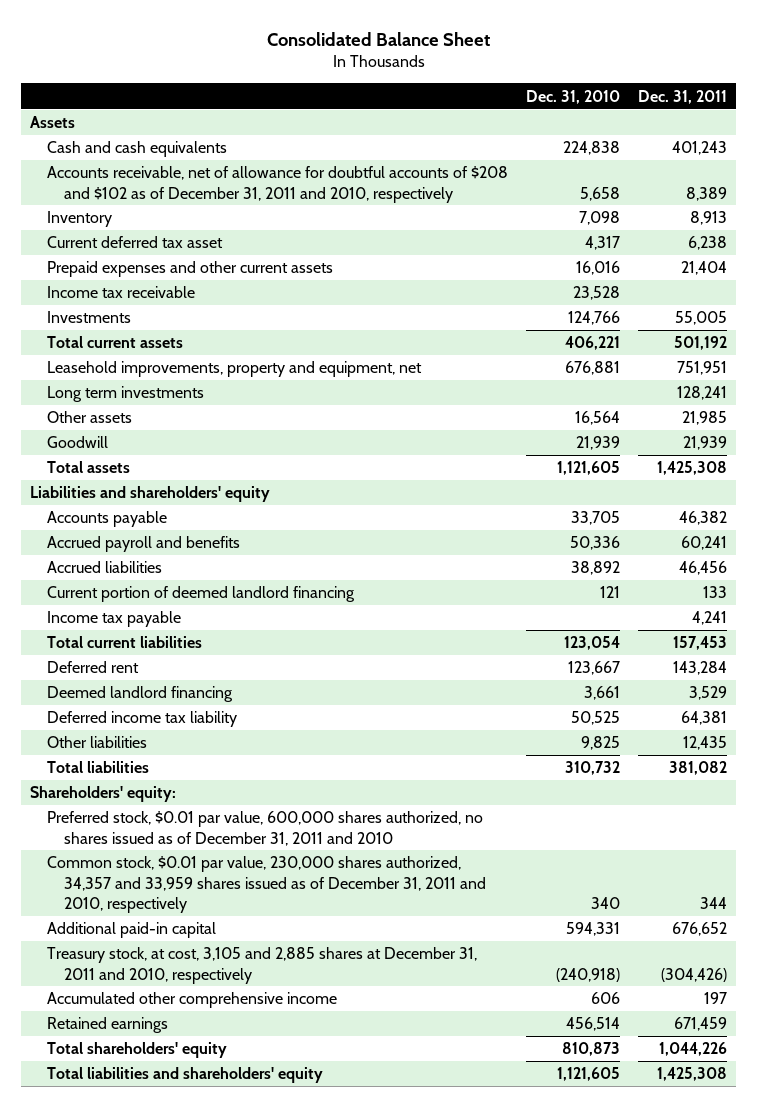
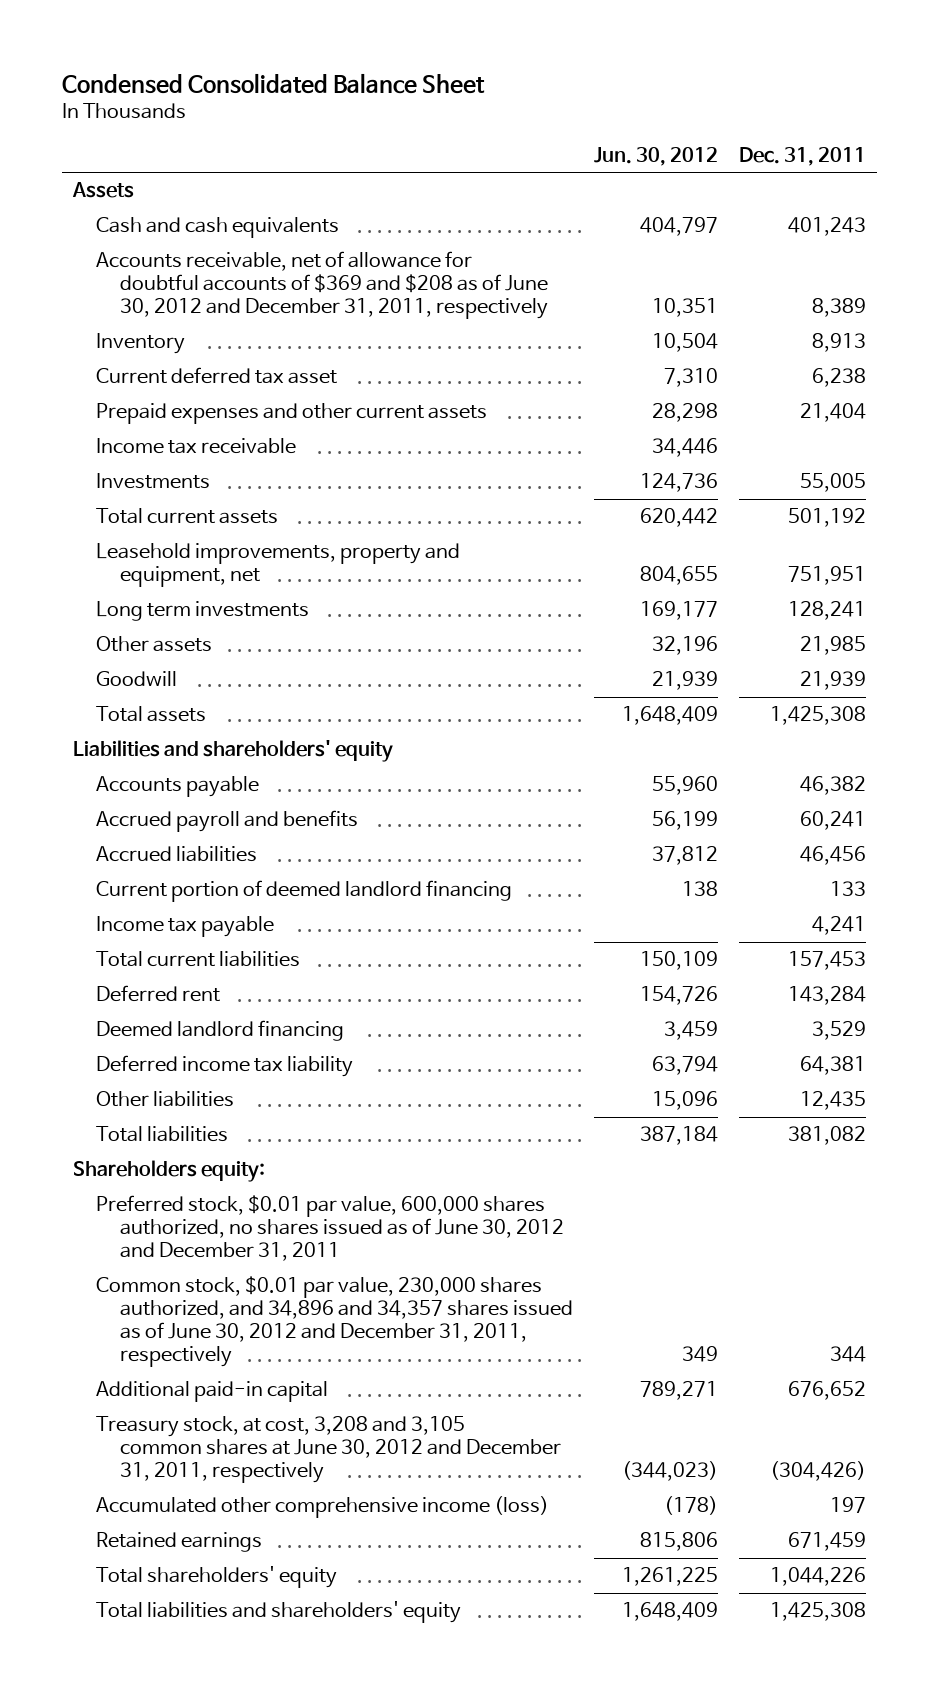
[266,31,490,46] Consolidated Balance Sheet -> [61,73,485,95] Condensed Consolidated Balance Sheet
[526,89,621,104] Dec. 31, 2010 -> none
none -> [594,147,719,167] Jun. 30, 2012
[46,166,508,203] Accounts receivable, net of allowance for doubtful accounts of $208 and $102 as of December 31, 2011 and 2010, respectively -> [96,251,548,320] Accounts receivable, net of allowance for doubtful accounts of $369 and $208 as of June 30, 2012 and December 31, 2011, respectively
[29,786,176,803] Shareholders' equity: -> [72,1160,265,1183] Shareholders equity:
[46,811,483,846] Preferred stock, $0.01 par value, 600,000 shares authorized, no shares issued as of December 31, 2011 and 2010 -> [96,1195,564,1262] Preferred stock, $0.01 par value, 600,000 shares authorized, no shares issued as of June 30, 2012 and December 31, 2011
[46,856,486,913] Common stock, $0.01 par value, 230,000 shares authorized, 34,357 and 33,959 shares issued as of December 31, 2011 and 2010, respectively -> [96,1276,573,1368] Common stock, $0.01 par value, 230,000 shares authorized, and 34,896 and 34,357 shares issued as of June 30, 2012 and December 31, 2011, respectively
[46,947,477,984] Treasury stock, at cost, 3,105 and 2,885 shares at December 31, 2011 and 2010, respectively -> [96,1416,561,1484] Treasury stock, at cost, 3,208 and 3,105 common shares at June 30, 2012 and December 31, 2011, respectively
[46,992,337,1009] Accumulated other comprehensive income -> [96,1496,550,1519] Accumulated other comprehensive income (loss)

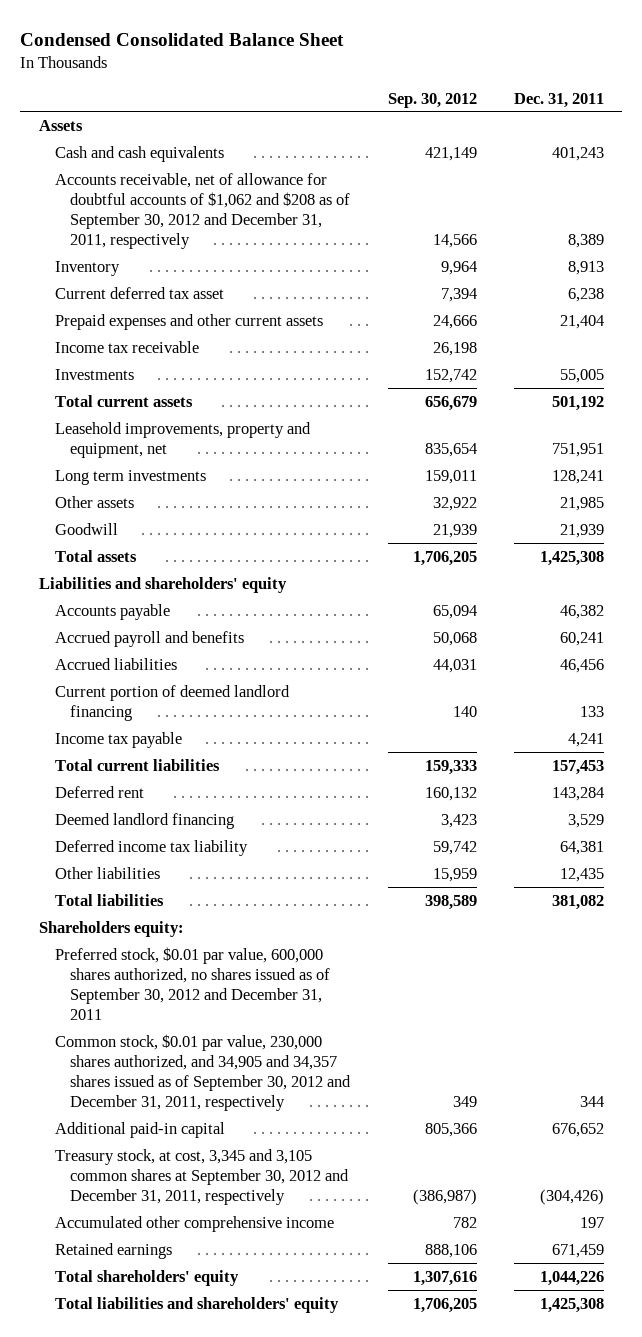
[594,147,719,167] Jun. 30, 2012 -> none
none -> [387,92,477,108] Sep. 30, 2012
[96,251,548,320] Accounts receivable, net of allowance for doubtful accounts of $369 and $208 as of June 30, 2012 and December 31, 2011, respectively -> [54,172,351,250] Accounts receivable, net of allowance for doubtful accounts of $1,062 and $208 as of September 30, 2012 and December 31, 2011, respectively
[96,1195,564,1262] Preferred stock, $0.01 par value, 600,000 shares authorized, no shares issued as of June 30, 2012 and December 31, 2011 -> [54,946,331,1021] Preferred stock, $0.01 par value, 600,000 shares authorized, no shares issued as of September 30, 2012 and December 31, 2011
[96,1276,573,1368] Common stock, $0.01 par value, 230,000 shares authorized, and 34,896 and 34,357 shares issued as of June 30, 2012 and December 31, 2011, respectively -> [54,1033,352,1112] Common stock, $0.01 par value, 230,000 shares authorized, and 34,905 and 34,357 shares issued as of September 30, 2012 and December 31, 2011, respectively
[96,1416,561,1484] Treasury stock, at cost, 3,208 and 3,105 common shares at June 30, 2012 and December 31, 2011, respectively -> [54,1148,350,1206] Treasury stock, at cost, 3,345 and 3,105 common shares at September 30, 2012 and December 31, 2011, respectively
[96,1496,550,1519] Accumulated other comprehensive income (loss) -> [54,1215,334,1232] Accumulated other comprehensive income

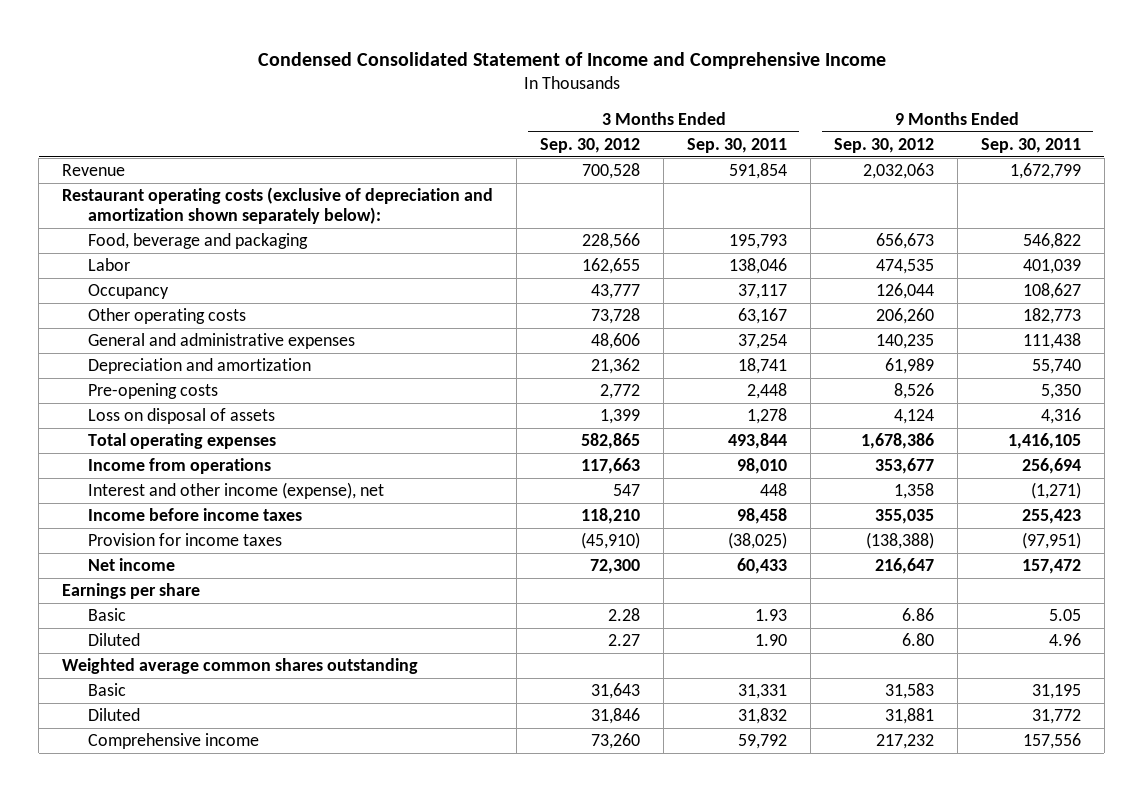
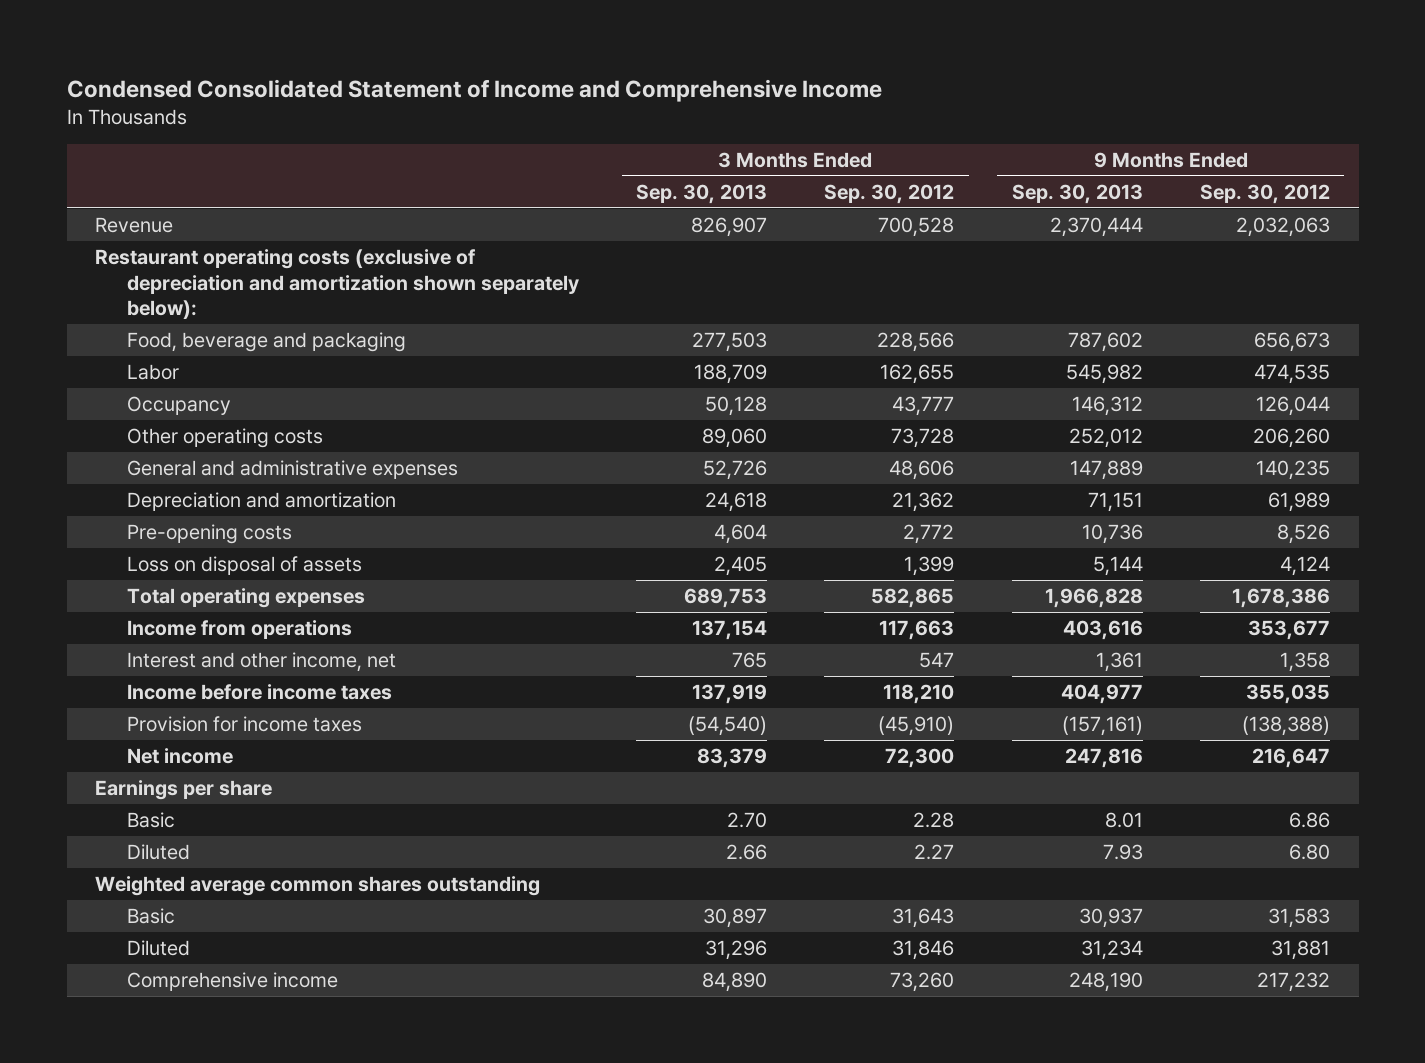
[687,137,788,153] Sep. 30, 2011 -> none
[980,137,1081,153] Sep. 30, 2011 -> none
none -> [635,183,767,204] Sep. 30, 2013
none -> [1011,183,1143,204] Sep. 30, 2013
[87,482,384,500] Interest and other income (expense), net -> [126,651,396,672] Interest and other income, net

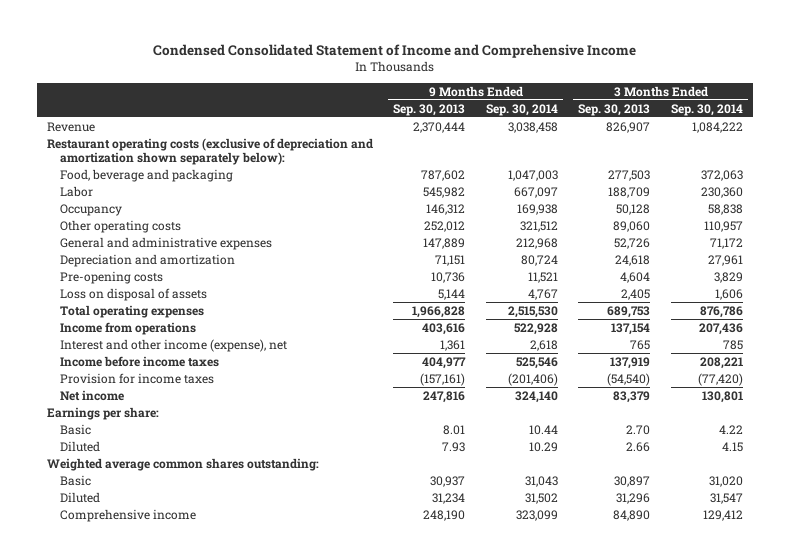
[824,183,955,204] Sep. 30, 2012 -> none
[1199,183,1330,204] Sep. 30, 2012 -> none
none -> [485,103,558,116] Sep. 30, 2014
none -> [670,103,743,116] Sep. 30, 2014
[126,651,396,672] Interest and other income, net -> [60,338,288,352] Interest and other income (expense), net
[95,779,273,800] Earnings per share -> [46,406,159,420] Earnings per share:
[95,875,541,896] Weighted average common shares outstanding -> [46,457,319,471] Weighted average common shares outstanding:

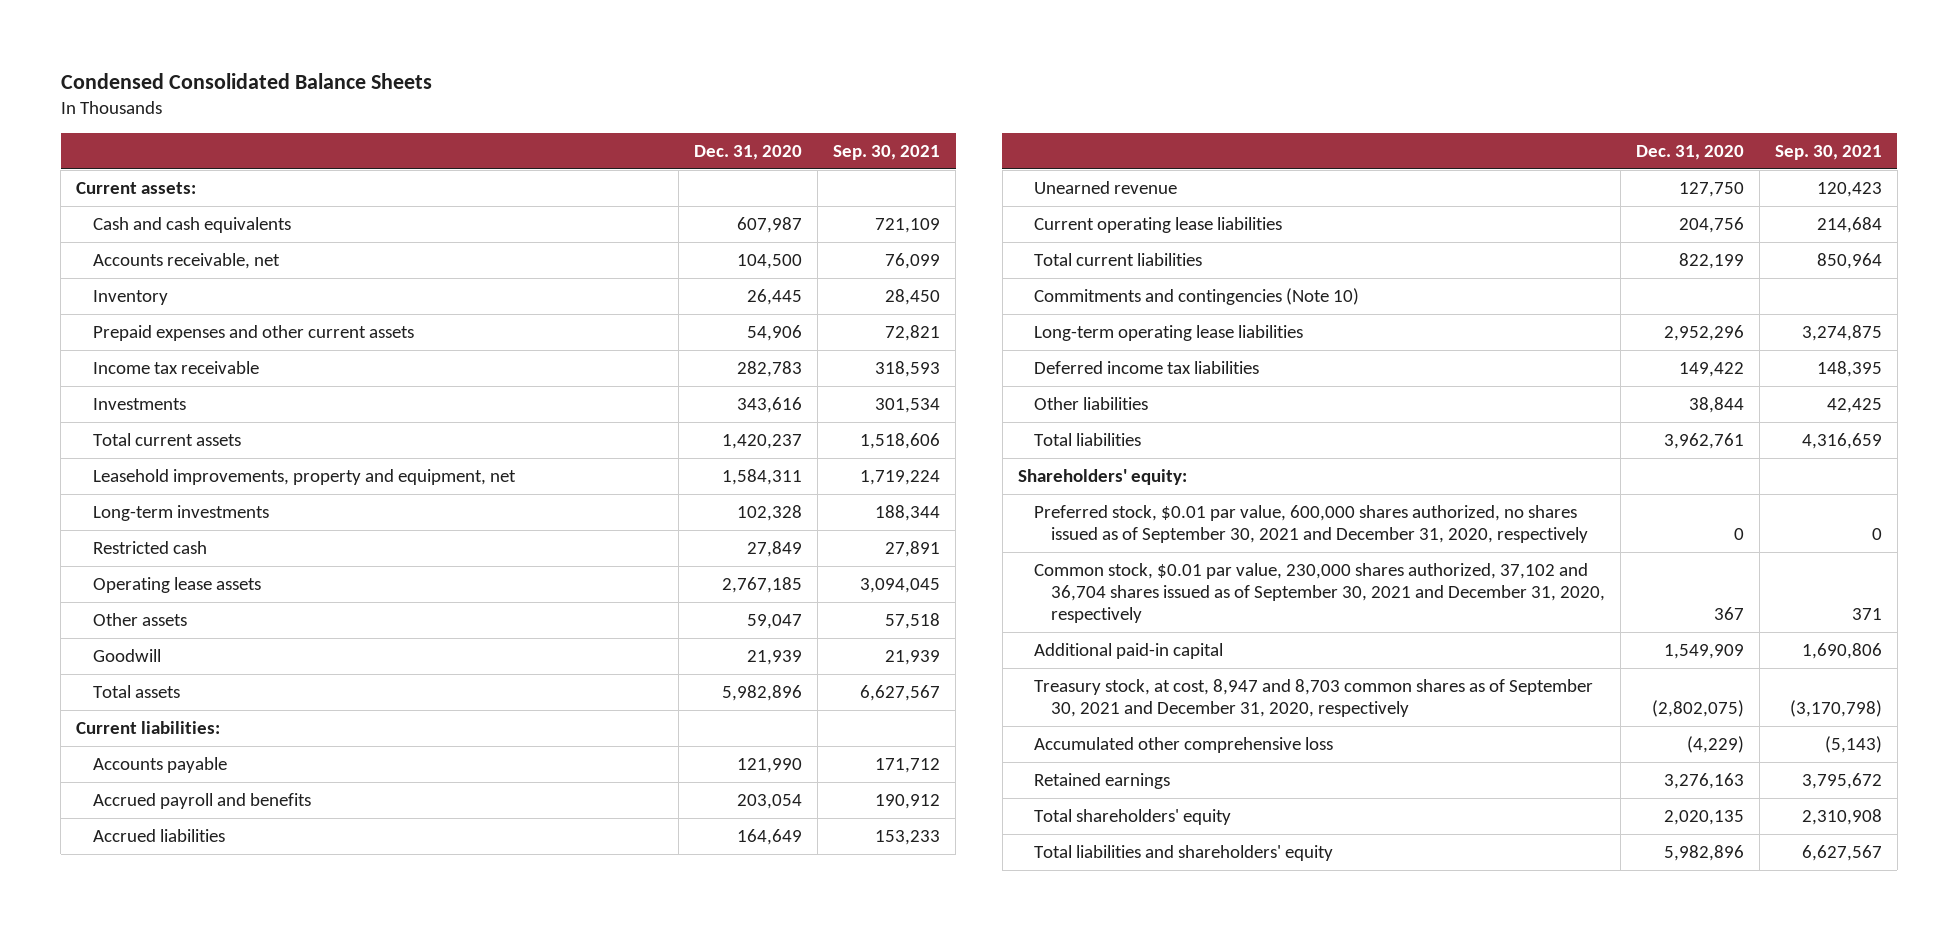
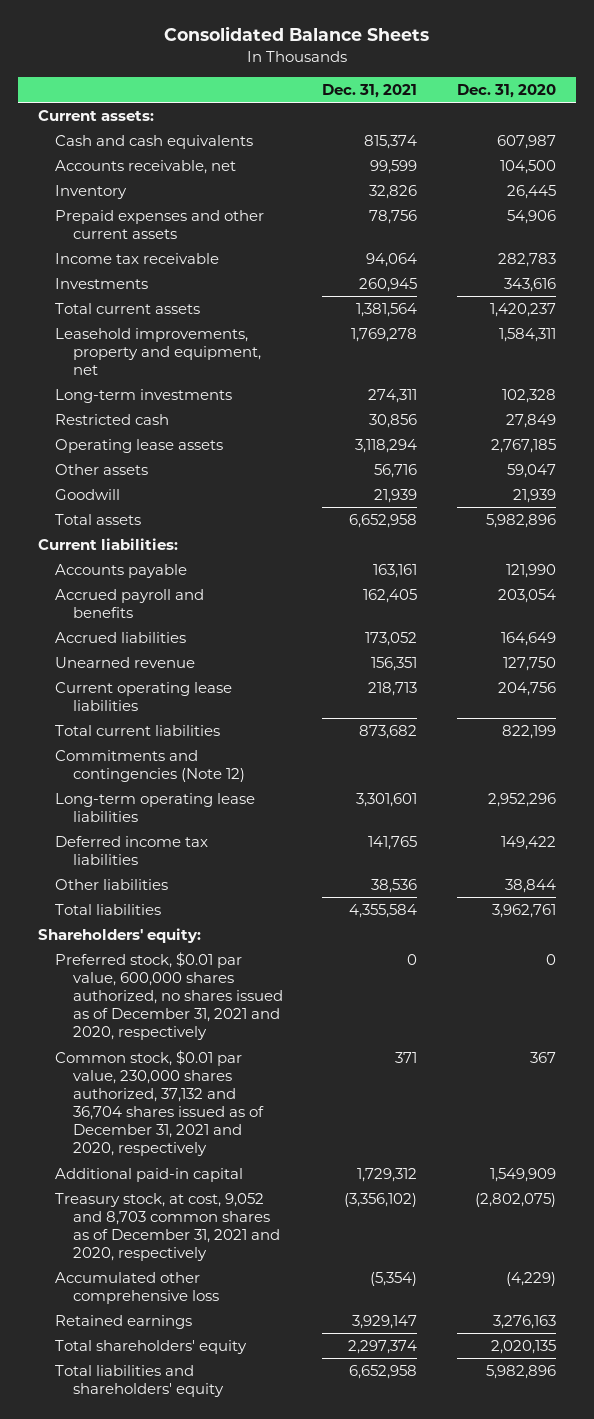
[60,73,432,90] Condensed Consolidated Balance Sheets -> [163,26,429,42] Consolidated Balance Sheets
[833,144,941,160] Sep. 30, 2021 -> none
none -> [322,83,418,98] Dec. 31, 2021
[1034,287,1360,305] Commitments and contingencies (Note 10) -> [55,749,245,782] Commitments and contingencies (Note 12)
[1034,504,1589,543] Preferred stock, $0.01 par value, 600,000 shares authorized, no shares issued as of September 30, 2021 and December 31, 2020, respectively -> [55,951,283,1041] Preferred stock, $0.01 par value, 600,000 shares authorized, no shares issued as of December 31, 2021 and 2020, respectively
[1034,562,1606,623] Common stock, $0.01 par value, 230,000 shares authorized, 37,102 and 36,704 shares issued as of September 30, 2021 and December 31, 2020, respectively -> [55,1049,264,1157] Common stock, $0.01 par value, 230,000 shares authorized, 37,132 and 36,704 shares issued as of December 31, 2021 and 2020, respectively
[1034,678,1594,717] Treasury stock, at cost, 8,947 and 8,703 common shares as of September 30, 2021 and December 31, 2020, respectively -> [55,1192,280,1262] Treasury stock, at cost, 9,052 and 8,703 common shares as of December 31, 2021 and 2020, respectively

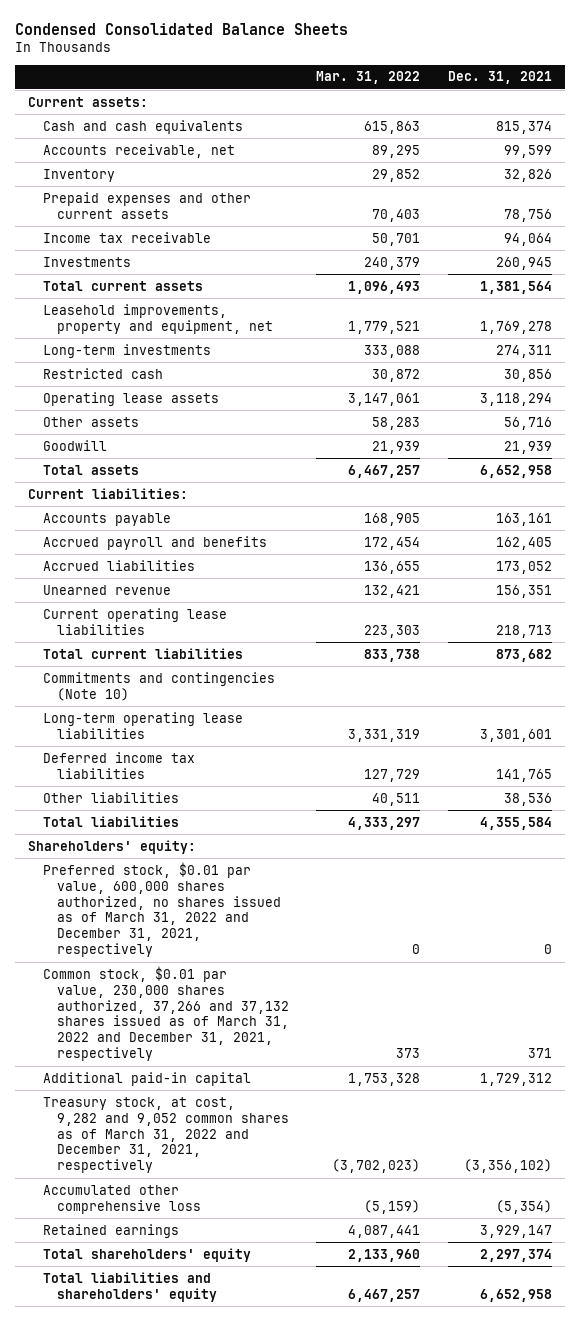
[163,26,429,42] Consolidated Balance Sheets -> [14,22,348,35] Condensed Consolidated Balance Sheets
[457,83,557,98] Dec. 31, 2020 -> none
none -> [316,71,421,85] Mar. 31, 2022
[55,749,245,782] Commitments and contingencies (Note 12) -> [42,671,275,701] Commitments and contingencies (Note 10)
[55,951,283,1041] Preferred stock, $0.01 par value, 600,000 shares authorized, no shares issued as of December 31, 2021 and 2020, respectively -> [42,861,282,958] Preferred stock, $0.01 par value, 600,000 shares authorized, no shares issued as of March 31, 2022 and December 31, 2021, respectively
[55,1049,264,1157] Common stock, $0.01 par value, 230,000 shares authorized, 37,132 and 36,704 shares issued as of December 31, 2021 and 2020, respectively -> [42,965,290,1062] Common stock, $0.01 par value, 230,000 shares authorized, 37,266 and 37,132 shares issued as of March 31, 2022 and December 31, 2021, respectively
[55,1192,280,1262] Treasury stock, at cost, 9,052 and 8,703 common shares as of December 31, 2021 and 2020, respectively -> [42,1096,290,1174] Treasury stock, at cost, 9,282 and 9,052 common shares as of March 31, 2022 and December 31, 2021, respectively

